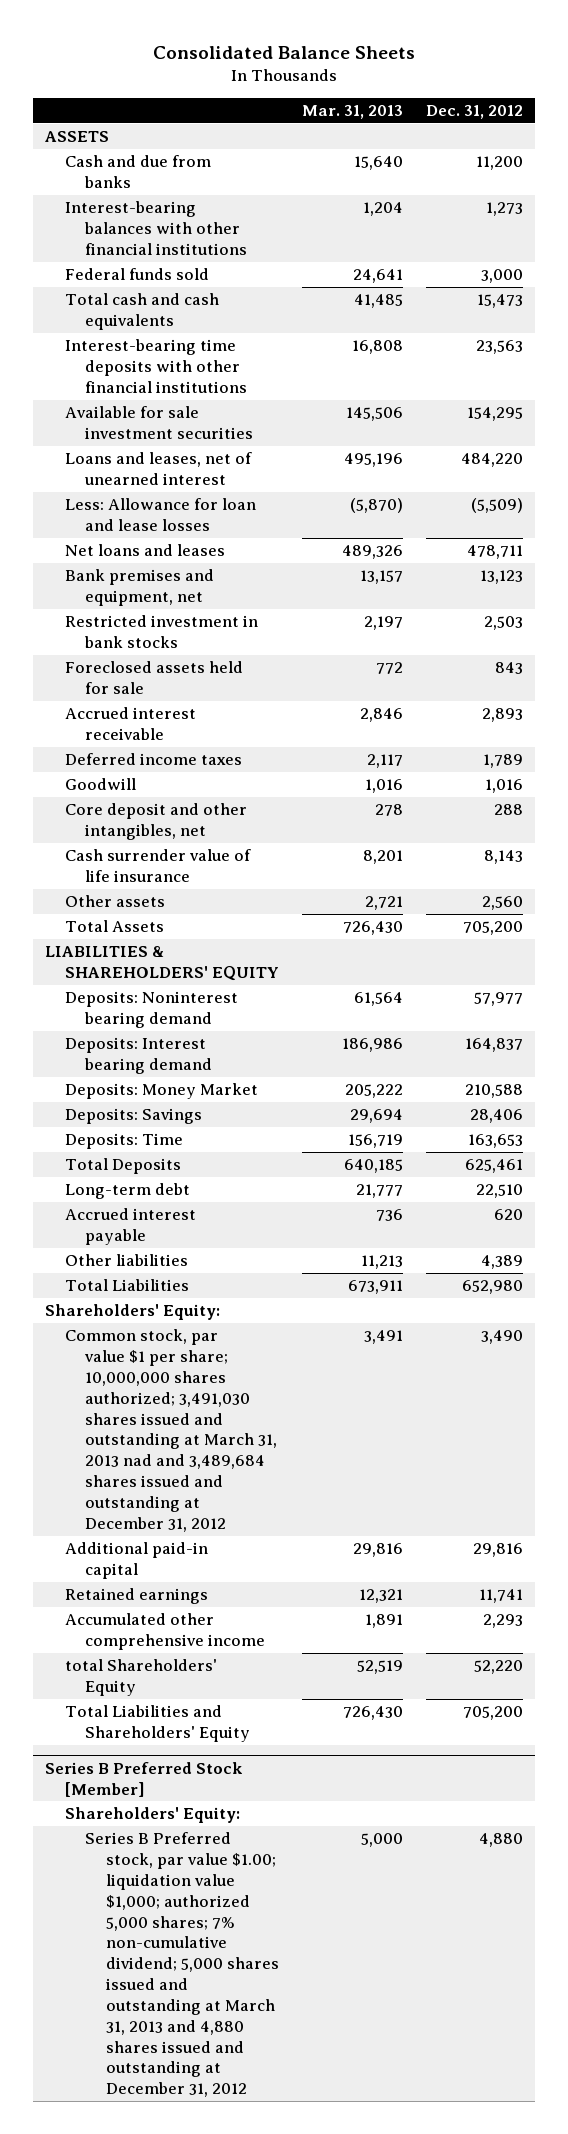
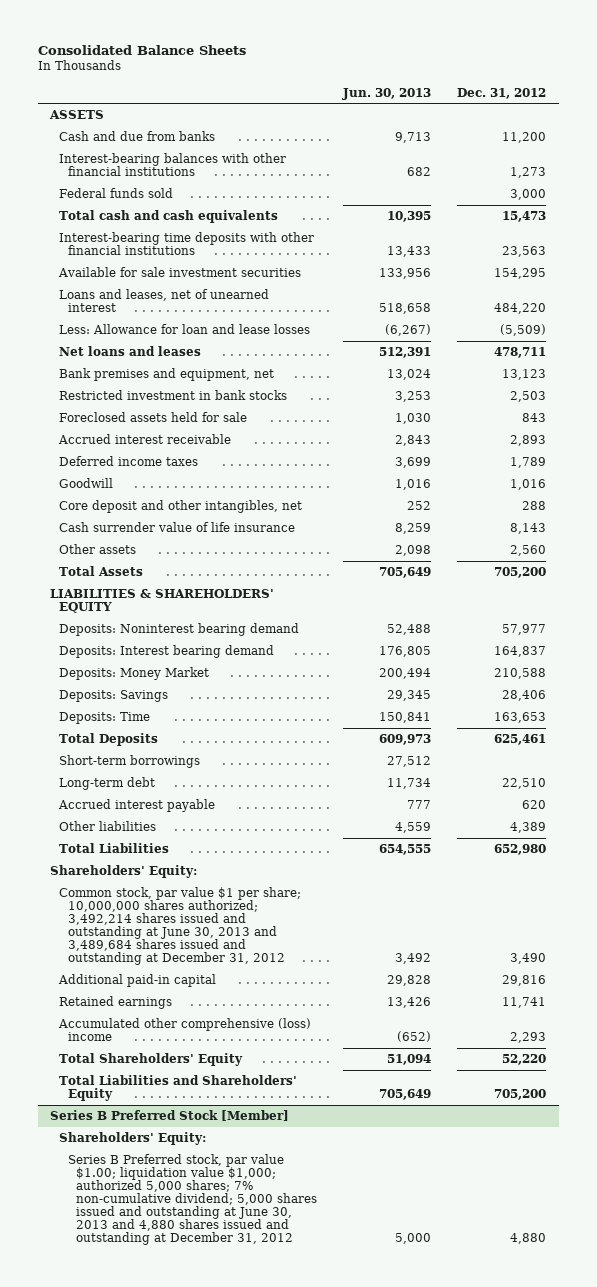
[302,105,404,120] Mar. 31, 2013 -> none
none -> [342,87,432,100] Jun. 30, 2013
none -> [59,754,201,768] Short-term borrowings
[65,1329,278,1532] Common stock, par value $1 per share; 10,000,000 shares authorized; 3,491,030 shares issued and outstanding at March 31, 2013 nad and 3,489,684 shares issued and outstanding at December 31, 2012 -> [59,886,302,966] Common stock, par value $1 per share; 10,000,000 shares authorized; 3,492,214 shares issued and outstanding at June 30, 2013 and 3,489,684 shares issued and outstanding at December 31, 2012
[65,1613,266,1651] Accumulated other comprehensive income -> [58,1017,312,1042] Accumulated other comprehensive (loss) income
[65,1659,218,1697] total Shareholders' Equity -> [59,1052,244,1066] Total Shareholders' Equity
[85,1832,279,2098] Series B Preferred stock, par value $1.00; liquidation value $1,000; authorized 5,000 shares; 7% non-cumulative dividend; 5,000 shares issued and outstanding at March 31, 2013 and 4,880 shares issued and outstanding at December 31, 2012 -> [67,1153,318,1246] Series B Preferred stock, par value $1.00; liquidation value $1,000; authorized 5,000 shares; 7% non-cumulative dividend; 5,000 shares issued and outstanding at June 30, 2013 and 4,880 shares issued and outstanding at December 31, 2012

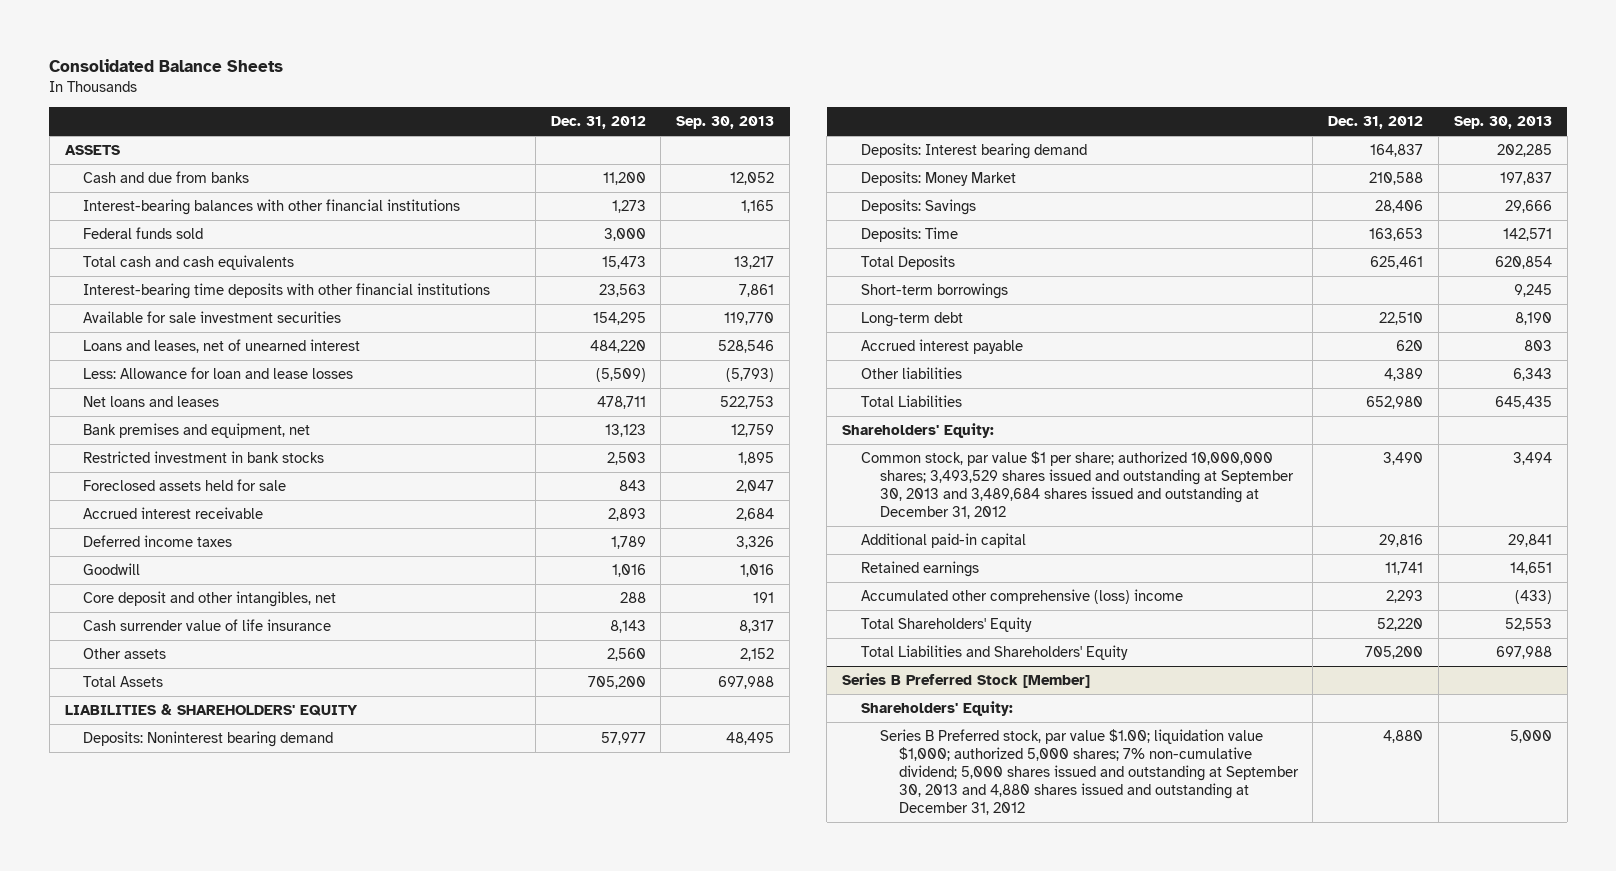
[342,87,432,100] Jun. 30, 2013 -> none
none -> [676,116,775,130] Sep. 30, 2013
[59,886,302,966] Common stock, par value $1 per share; 10,000,000 shares authorized; 3,492,214 shares issued and outstanding at June 30, 2013 and 3,489,684 shares issued and outstanding at December 31, 2012 -> [860,451,1294,520] Common stock, par value $1 per share; authorized 10,000,000 shares; 3,493,529 shares issued and outstanding at September 30, 2013 and 3,489,684 shares issued and outstanding at December 31, 2012
[67,1153,318,1246] Series B Preferred stock, par value $1.00; liquidation value $1,000; authorized 5,000 shares; 7% non-cumulative dividend; 5,000 shares issued and outstanding at June 30, 2013 and 4,880 shares issued and outstanding at December 31, 2012 -> [879,729,1299,816] Series B Preferred stock, par value $1.00; liquidation value $1,000; authorized 5,000 shares; 7% non-cumulative dividend; 5,000 shares issued and outstanding at September 30, 2013 and 4,880 shares issued and outstanding at December 31, 2012

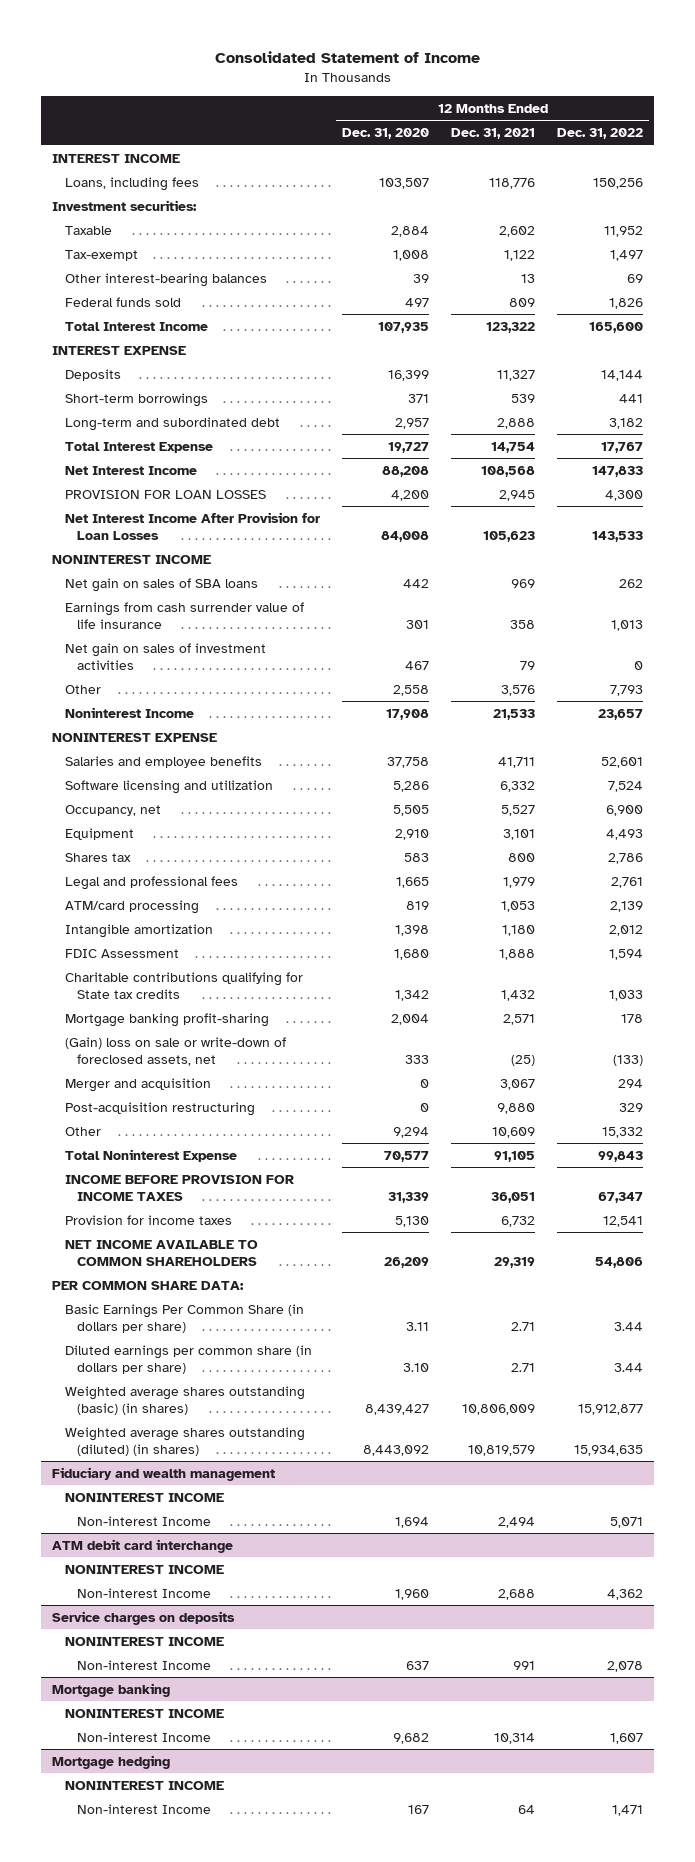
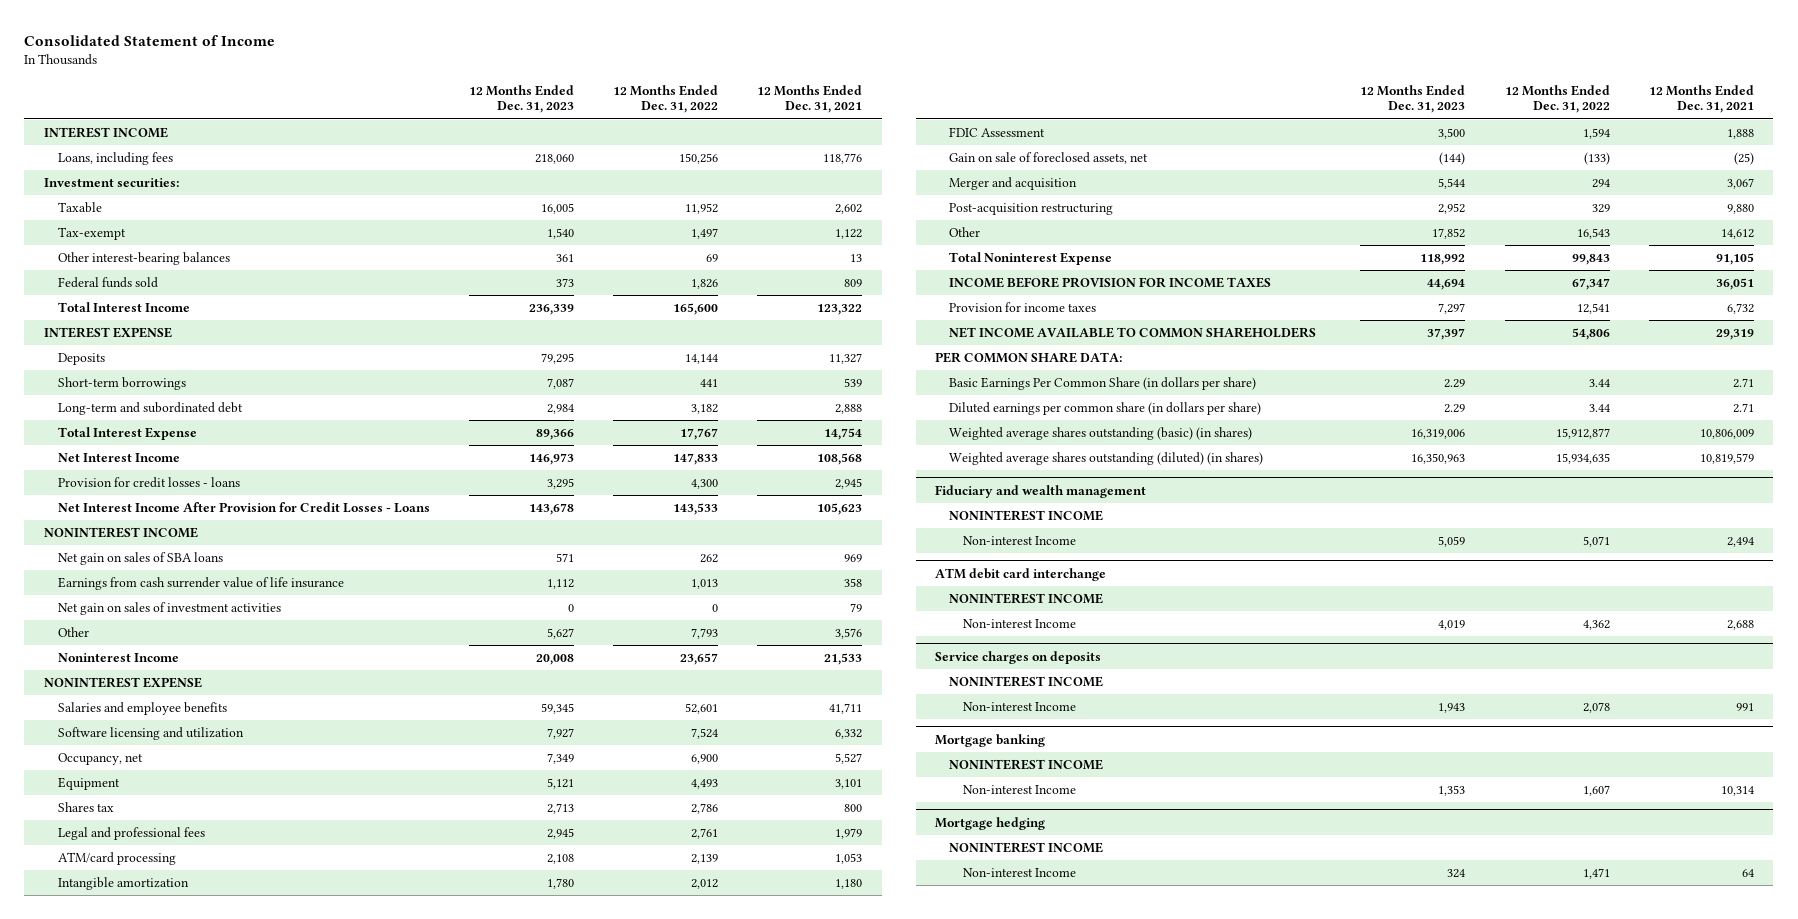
[341,128,429,140] Dec. 31, 2020 -> none
none -> [469,84,575,114] 12 Months Ended Dec. 31, 2023
[64,489,266,499] PROVISION FOR LOAN LOSSES -> [58,477,241,489] Provision for credit losses - loans
[64,511,320,540] Net Interest Income After Provision for Loan Losses -> [58,502,431,514] Net Interest Income After Provision for Credit Losses - Loans
[64,971,303,999] Charitable contributions qualifying for State tax credits -> none
[64,1012,269,1027] Mortgage banking profit-sharing -> none
[64,1036,286,1066] (Gain) loss on sale or write-down of foreclosed assets, net -> [949,152,1149,165] Gain on sale of foreclosed assets, net
[492,1126,536,1138] 10,609 -> [1720,229,1754,240] 14,612
[602,1126,644,1138] 15,332 -> [1576,228,1610,240] 16,543

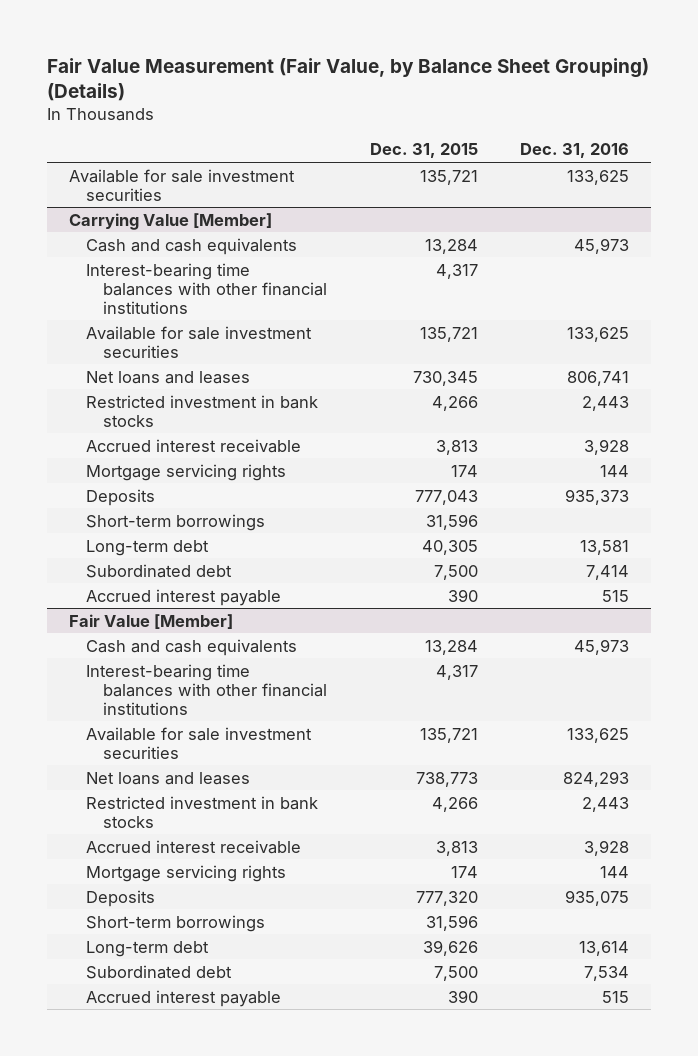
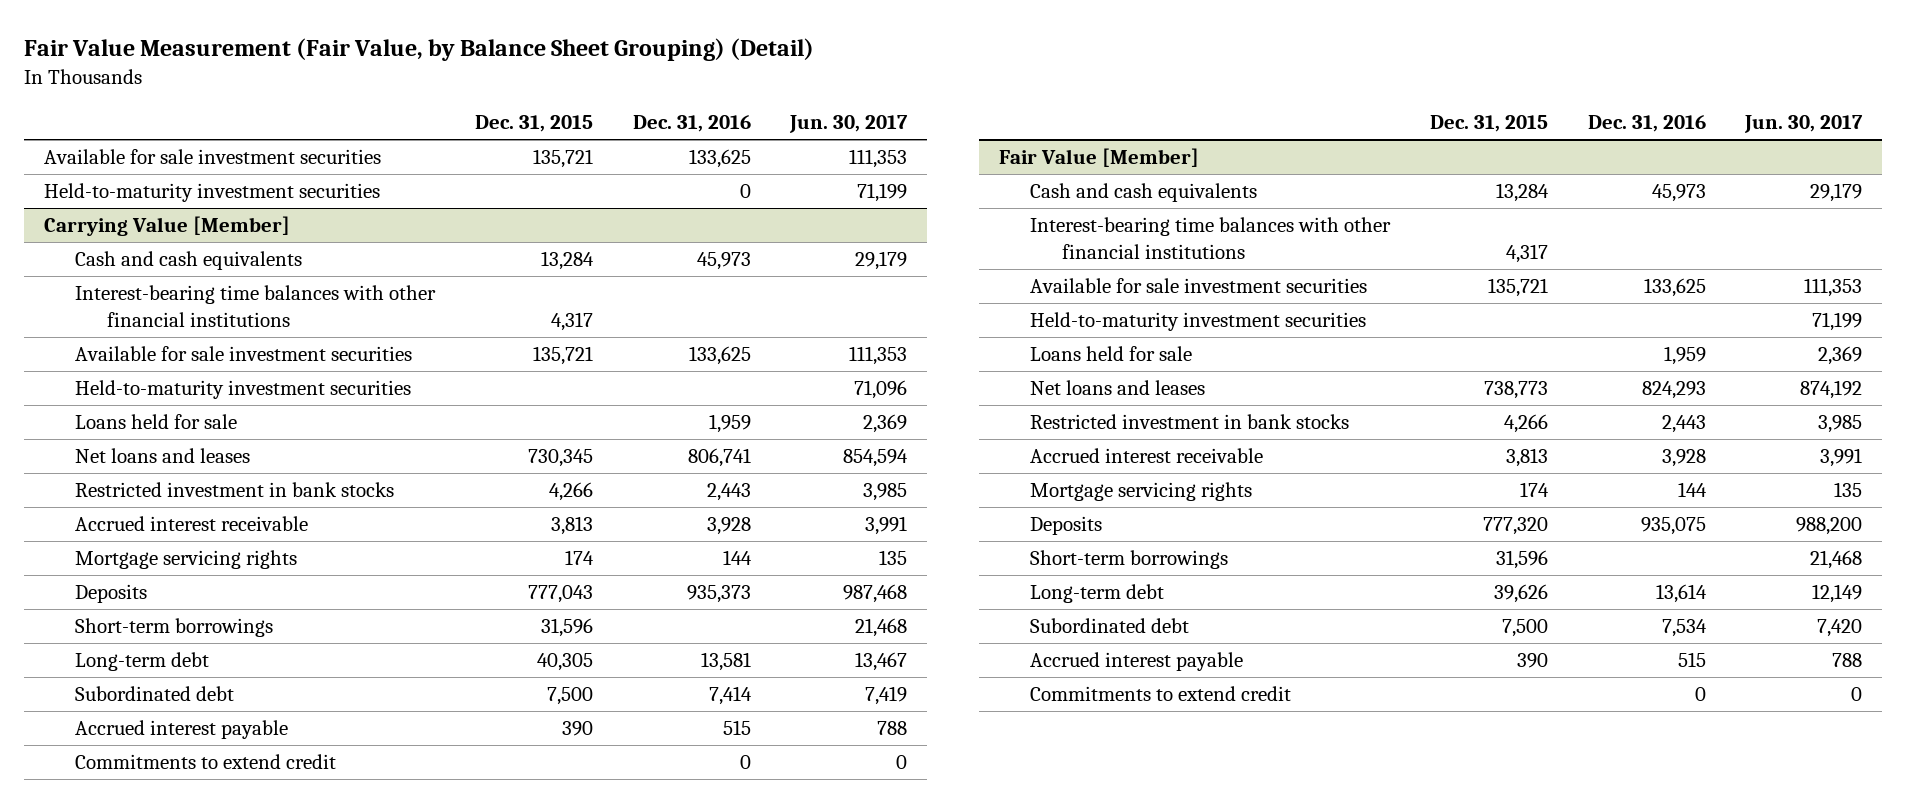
[47,57,650,102] Fair Value Measurement (Fair Value, by Balance Sheet Grouping) (Details) -> [23,38,814,62] Fair Value Measurement (Fair Value, by Balance Sheet Grouping) (Detail)
none -> [789,115,909,134] Jun. 30, 2017
none -> [43,183,380,203] Held-to-maturity investment securities
none -> [75,380,412,400] Held-to-maturity investment securities
none -> [75,414,238,430] Loans held for sale
none -> [75,754,337,770] Commitments to extend credit
none -> [1030,312,1367,332] Held-to-maturity investment securities
none -> [1030,346,1193,362] Loans held for sale
none -> [1030,686,1292,702] Commitments to extend credit

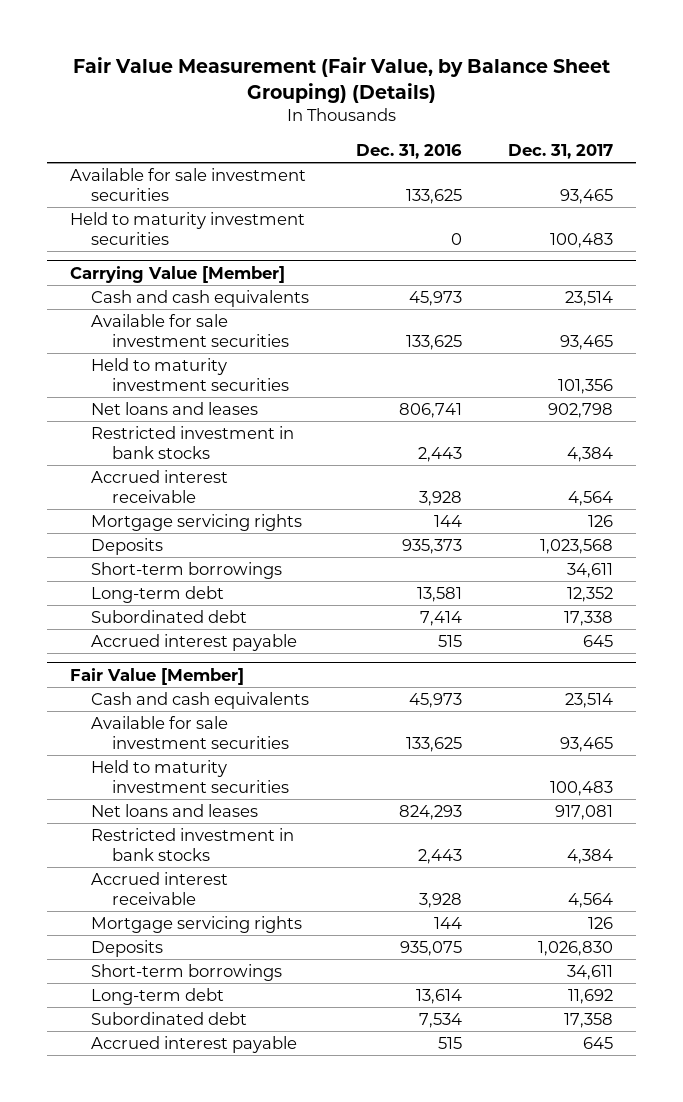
[23,38,814,62] Fair Value Measurement (Fair Value, by Balance Sheet Grouping) (Detail) -> [72,56,610,103] Fair Value Measurement (Fair Value, by Balance Sheet Grouping) (Details)
[474,115,593,133] Dec. 31, 2015 -> none
[789,115,909,134] Jun. 30, 2017 -> none
none -> [508,144,614,160] Dec. 31, 2017
[43,183,380,203] Held-to-maturity investment securities -> [70,212,306,245] Held to maturity investment securities
[75,285,437,328] Interest-bearing time balances with other financial institutions -> none
[75,414,238,430] Loans held for sale -> none
[75,380,412,400] Held-to-maturity investment securities -> [91,358,290,391] Held to maturity investment securities
[75,754,337,770] Commitments to extend credit -> none
[1030,217,1392,260] Interest-bearing time balances with other financial institutions -> none
[1030,346,1193,362] Loans held for sale -> none
[1030,312,1367,332] Held-to-maturity investment securities -> [91,760,290,793] Held to maturity investment securities
[1030,686,1292,702] Commitments to extend credit -> none

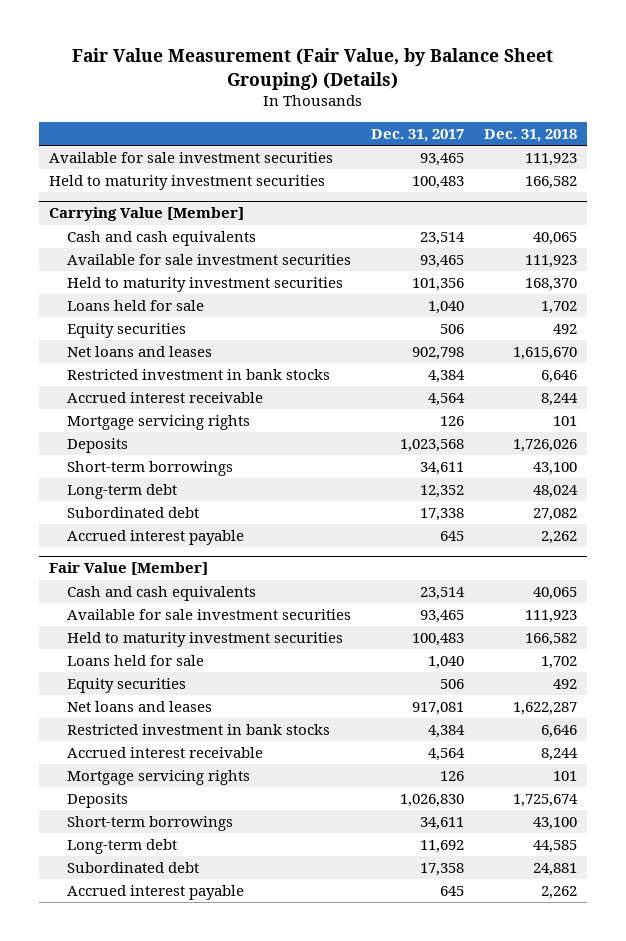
[355,144,462,160] Dec. 31, 2016 -> none
none -> [484,128,578,142] Dec. 31, 2018
none -> [66,300,204,312] Loans held for sale
none -> [66,323,186,339] Equity securities
none -> [66,655,204,667] Loans held for sale
none -> [66,678,186,694] Equity securities

